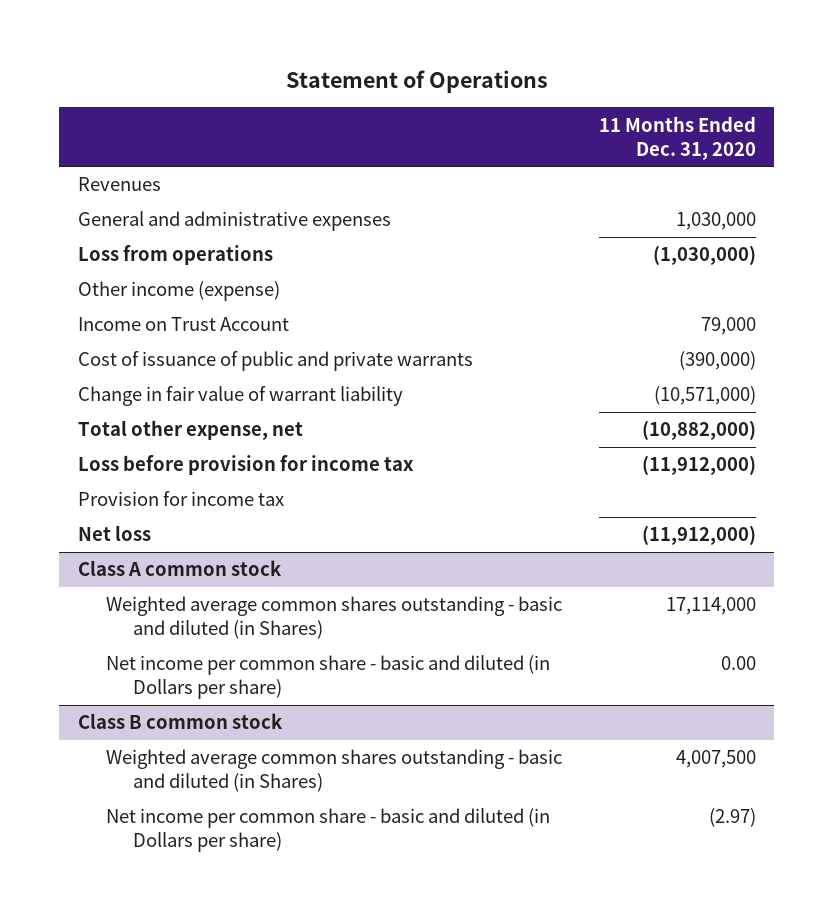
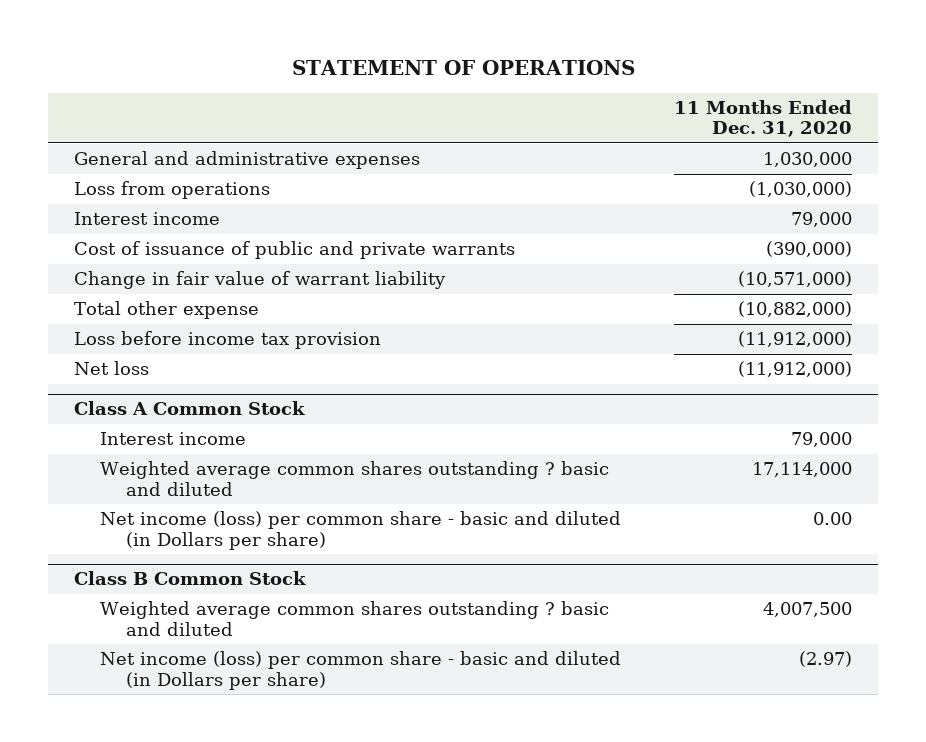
[285,70,548,94] Statement of Operations -> [291,60,635,76] STATEMENT OF OPERATIONS
[77,177,161,192] Revenues -> none
[77,281,280,302] Other income (expense) -> none
[77,317,289,332] Income on Trust Account -> none
none -> [74,212,221,226] Interest income
[77,491,284,507] Provision for income tax -> none
[77,420,303,441] Total other expense, net -> [74,301,260,320] Total other expense
[77,455,414,476] Loss before provision for income tax -> [74,331,382,350] Loss before income tax provision
[77,560,282,577] Class A common stock -> [74,401,306,416] Class A Common Stock
none -> [100,432,247,446] Interest income
[105,596,562,640] Weighted average common shares outstanding - basic and diluted (in Shares) -> [100,461,610,496] Weighted average common shares outstanding ? basic and diluted
[105,655,550,700] Net income per common share - basic and diluted (in Dollars per share) -> [100,511,622,550] Net income (loss) per common share - basic and diluted (in Dollars per share)
[77,713,283,730] Class B common stock -> [74,571,307,586] Class B Common Stock
[105,749,562,793] Weighted average common shares outstanding - basic and diluted (in Shares) -> [100,601,610,636] Weighted average common shares outstanding ? basic and diluted
[105,808,550,853] Net income per common share - basic and diluted (in Dollars per share) -> [100,651,622,690] Net income (loss) per common share - basic and diluted (in Dollars per share)

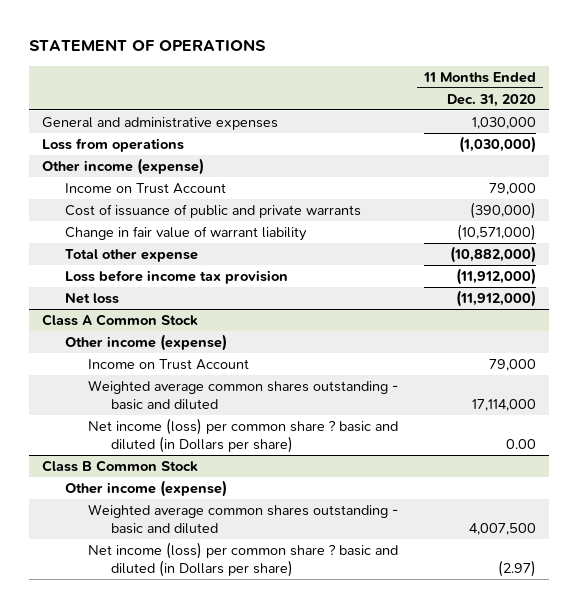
none -> [42,157,205,175] Other income (expense)
[74,212,221,226] Interest income -> [64,182,226,194] Income on Trust Account
none -> [64,333,227,351] Other income (expense)
[100,432,247,446] Interest income -> [87,358,249,370] Income on Trust Account
[100,461,610,496] Weighted average common shares outstanding ? basic and diluted -> [87,379,398,410] Weighted average common shares outstanding - basic and diluted
[100,511,622,550] Net income (loss) per common share - basic and diluted (in Dollars per share) -> [87,417,398,453] Net income (loss) per common share ? basic and diluted (in Dollars per share)
none -> [64,479,227,497] Other income (expense)
[100,601,610,636] Weighted average common shares outstanding ? basic and diluted -> [87,503,398,534] Weighted average common shares outstanding - basic and diluted
[100,651,622,690] Net income (loss) per common share - basic and diluted (in Dollars per share) -> [87,541,398,577] Net income (loss) per common share ? basic and diluted (in Dollars per share)

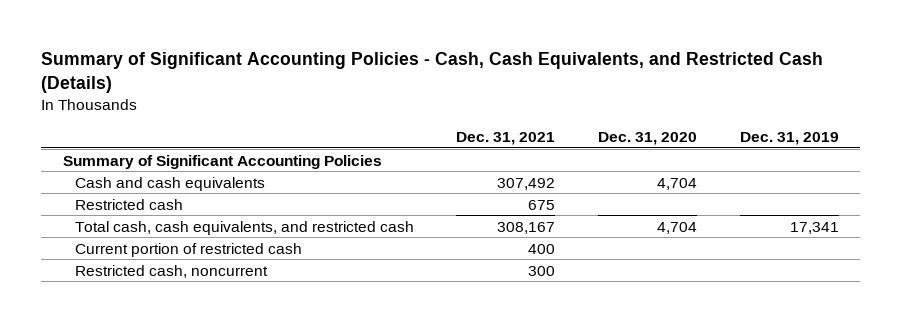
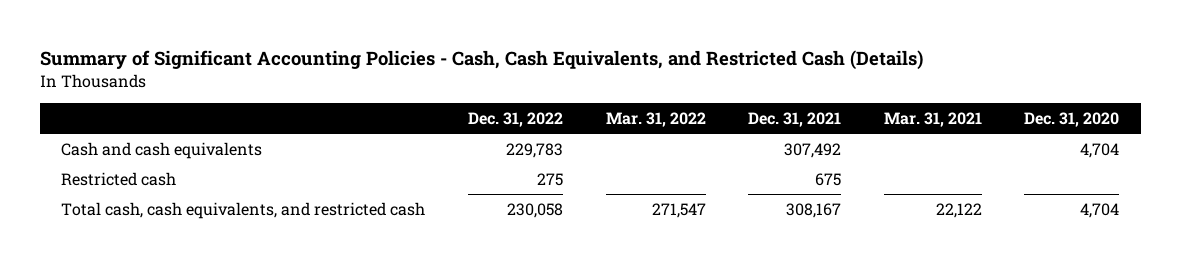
[739,131,839,145] Dec. 31, 2019 -> none
none -> [467,111,563,127] Dec. 31, 2022
none -> [605,111,706,127] Mar. 31, 2022
none -> [883,111,982,127] Mar. 31, 2021
[62,154,382,169] Summary of Significant Accounting Policies -> none
[74,242,302,257] Current portion of restricted cash -> none
[74,264,268,278] Restricted cash, noncurrent -> none

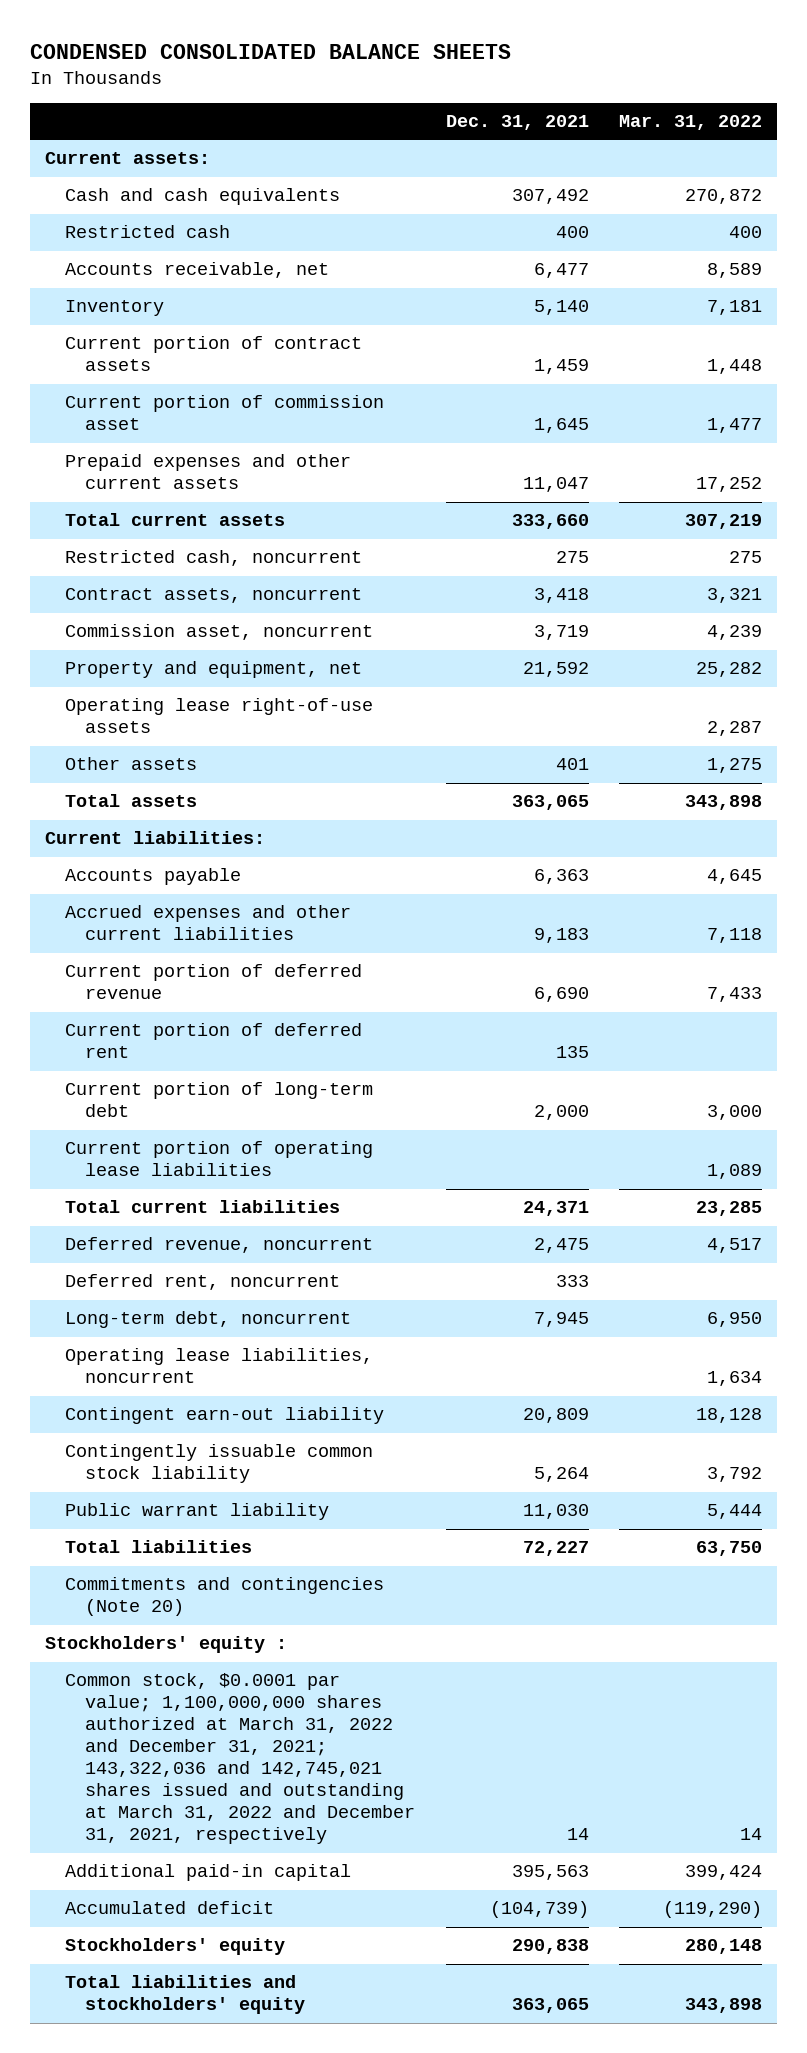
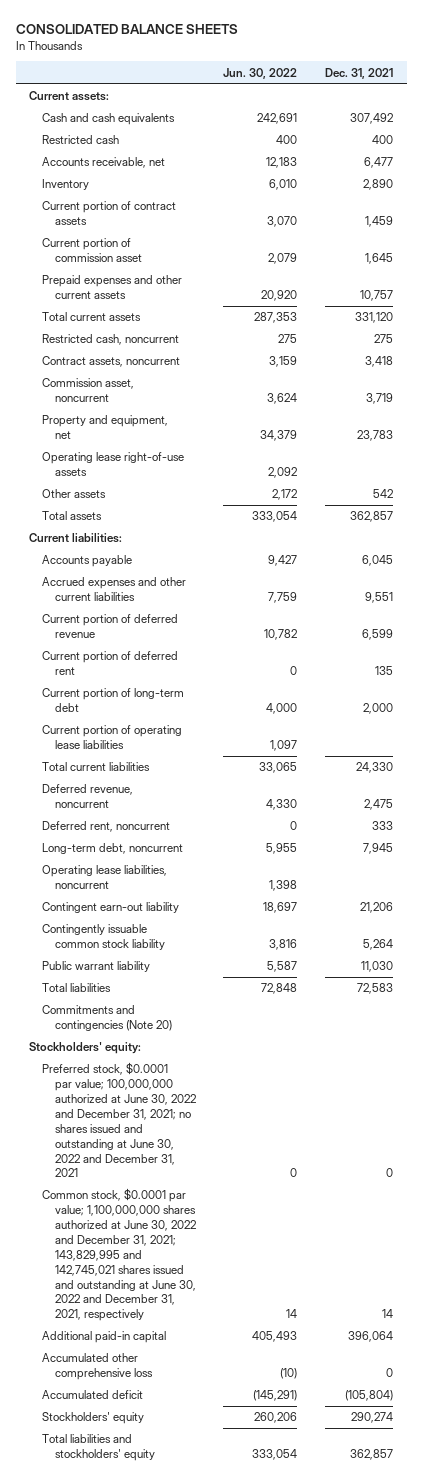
[30,44,512,60] CONDENSED CONSOLIDATED BALANCE SHEETS -> [15,23,238,34] CONSOLIDATED BALANCE SHEETS
[618,115,762,131] Mar. 31, 2022 -> none
none -> [223,67,298,79] Jun. 30, 2022
[533,300,589,316] 5,140 -> [363,179,394,191] 2,890
[522,477,589,493] 11,047 -> [360,290,394,302] 10,757
[511,514,589,530] 333,660 -> [355,312,394,324] 331,120
[522,662,589,678] 21,592 -> [357,430,394,442] 23,783
[555,758,589,771] 401 -> [373,489,394,499] 542
[511,795,589,811] 363,065 -> [350,511,394,523] 362,857
[533,869,589,885] 6,363 -> [362,555,394,567] 6,045
[533,928,589,944] 9,183 -> [365,592,394,604] 9,551
[533,987,589,1003] 6,690 -> [362,629,394,641] 6,599
[522,1201,589,1217] 24,371 -> [356,762,394,774] 24,330
[522,1408,589,1424] 20,809 -> [360,902,394,914] 21,206
[522,1541,589,1557] 72,227 -> [357,983,394,995] 72,583
[45,1636,288,1654] Stockholders' equity : -> [29,1042,142,1055] Stockholders' equity:
none -> [42,1062,196,1178] Preferred stock, $0.0001 par value; 100,000,000 authorized at June 30, 2022 and December 31, 2021; no shares issued and outstanding at June 30, 2022 and December 31, 2021
[65,1673,416,1845] Common stock, $0.0001 par value; 1,100,000,000 shares authorized at March 31, 2022 and December 31, 2021; 143,322,036 and 142,745,021 shares issued and outstanding at March 31, 2022 and December 31, 2021, respectively -> [42,1188,196,1322] Common stock, $0.0001 par value; 1,100,000,000 shares authorized at June 30, 2022 and December 31, 2021; 143,829,995 and 142,745,021 shares issued and outstanding at June 30, 2022 and December 31, 2021, respectively
[511,1865,589,1881] 395,563 -> [348,1331,394,1343] 396,064
none -> [42,1353,153,1381] Accumulated other comprehensive loss
[489,1901,589,1919] (104,739) -> [345,1390,394,1402] (105,804)
[511,1939,589,1955] 290,838 -> [351,1412,394,1424] 290,274
[511,1998,589,2014] 363,065 -> [350,1449,394,1461] 362,857

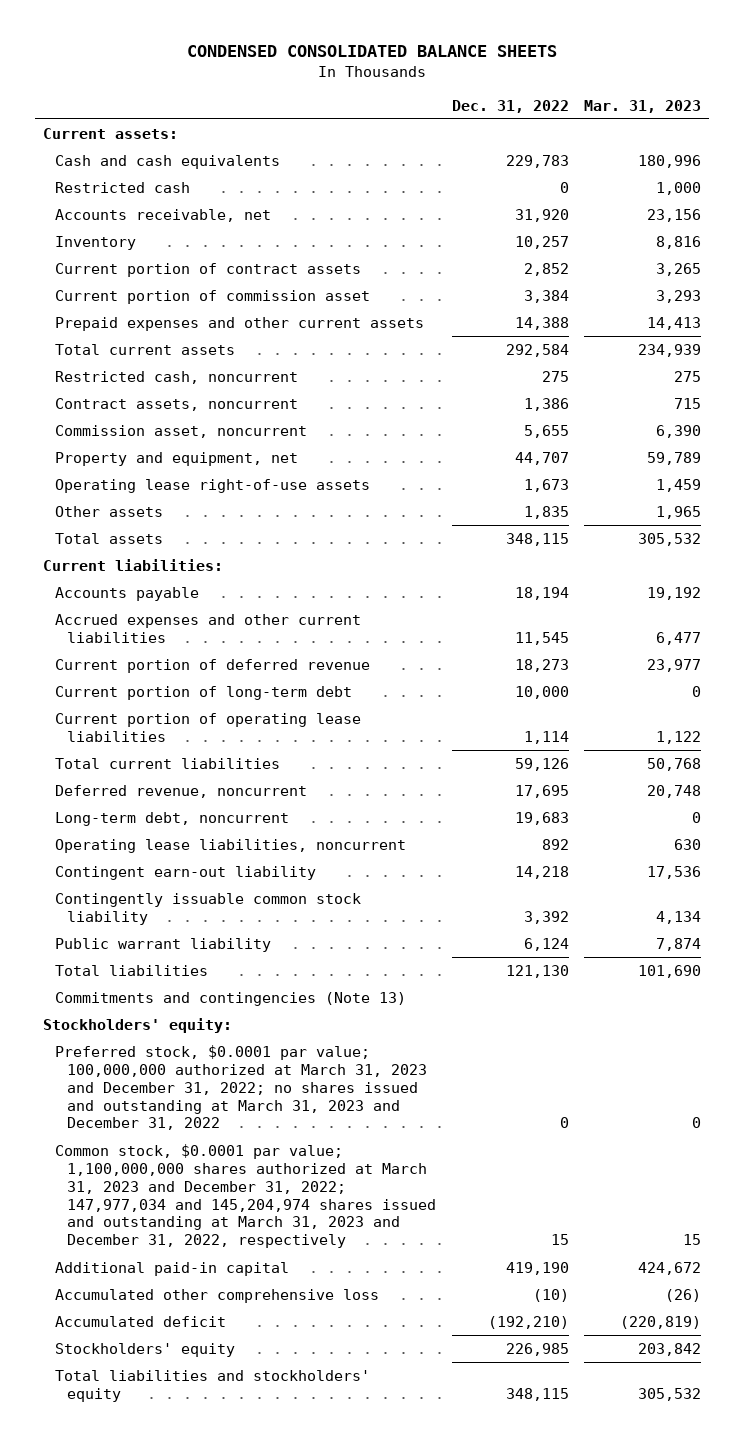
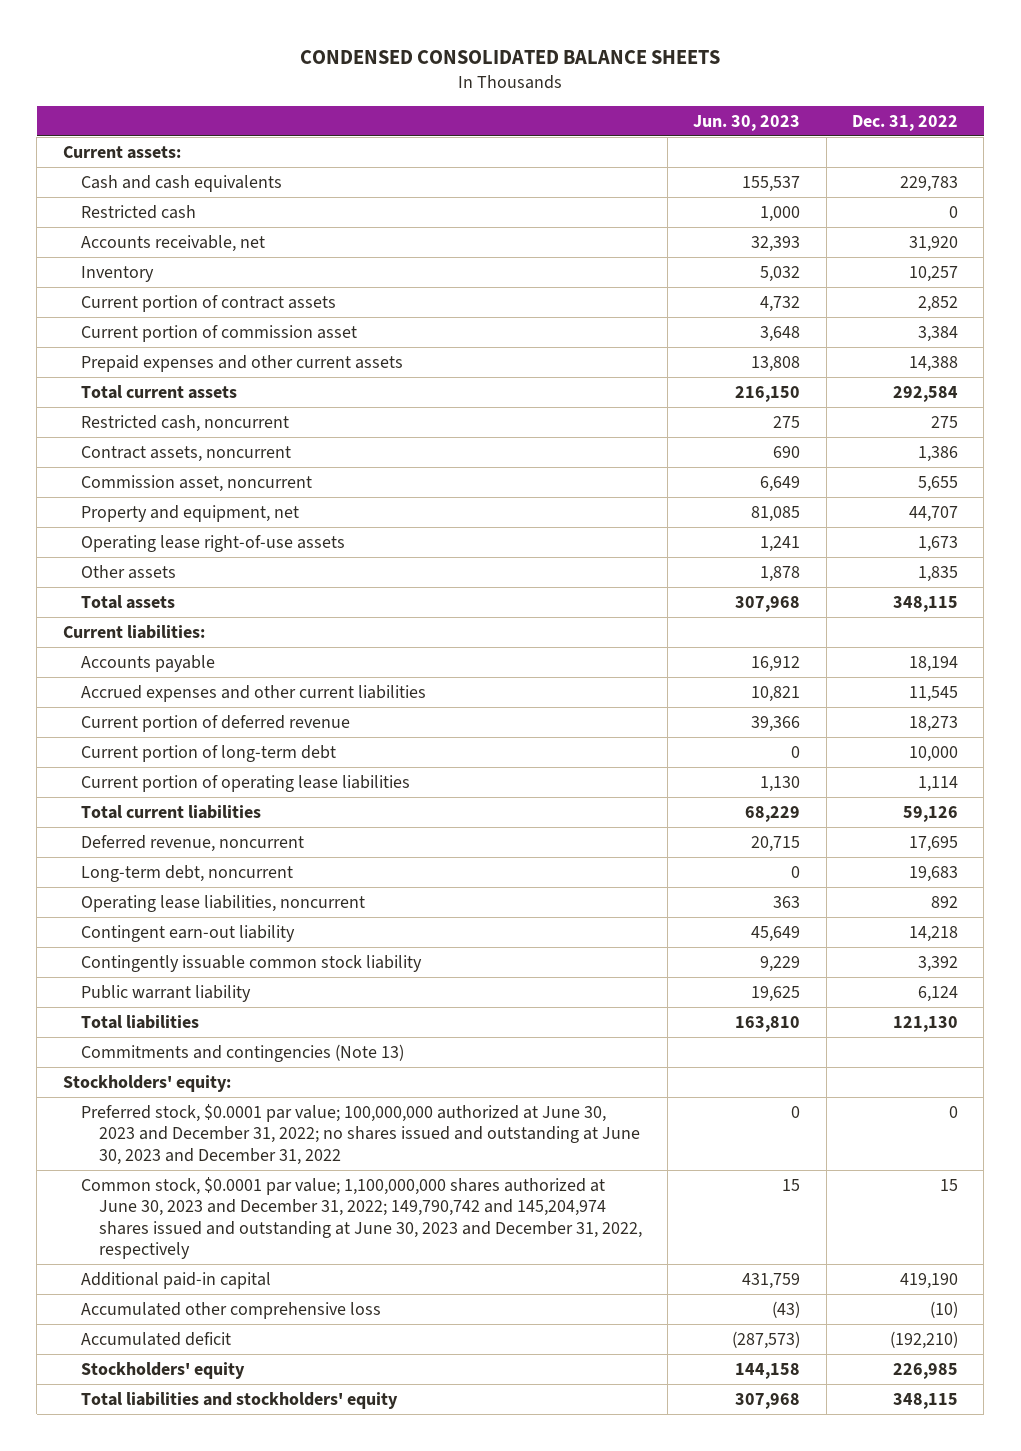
[584,99,702,113] Mar. 31, 2023 -> none
none -> [693,114,801,131] Jun. 30, 2023
[54,1044,427,1131] Preferred stock, $0.0001 par value; 100,000,000 authorized at March 31, 2023 and December 31, 2022; no shares issued and outstanding at March 31, 2023 and December 31, 2022 -> [80,1103,640,1165] Preferred stock, $0.0001 par value; 100,000,000 authorized at June 30, 2023 and December 31, 2022; no shares issued and outstanding at June 30, 2023 and December 31, 2022
[54,1143,436,1249] Common stock, $0.0001 par value; 1,100,000,000 shares authorized at March 31, 2023 and December 31, 2022; 147,977,034 and 145,204,974 shares issued and outstanding at March 31, 2023 and December 31, 2022, respectively -> [80,1176,642,1260] Common stock, $0.0001 par value; 1,100,000,000 shares authorized at June 30, 2023 and December 31, 2022; 149,790,742 and 145,204,974 shares issued and outstanding at June 30, 2023 and December 31, 2022, respectively

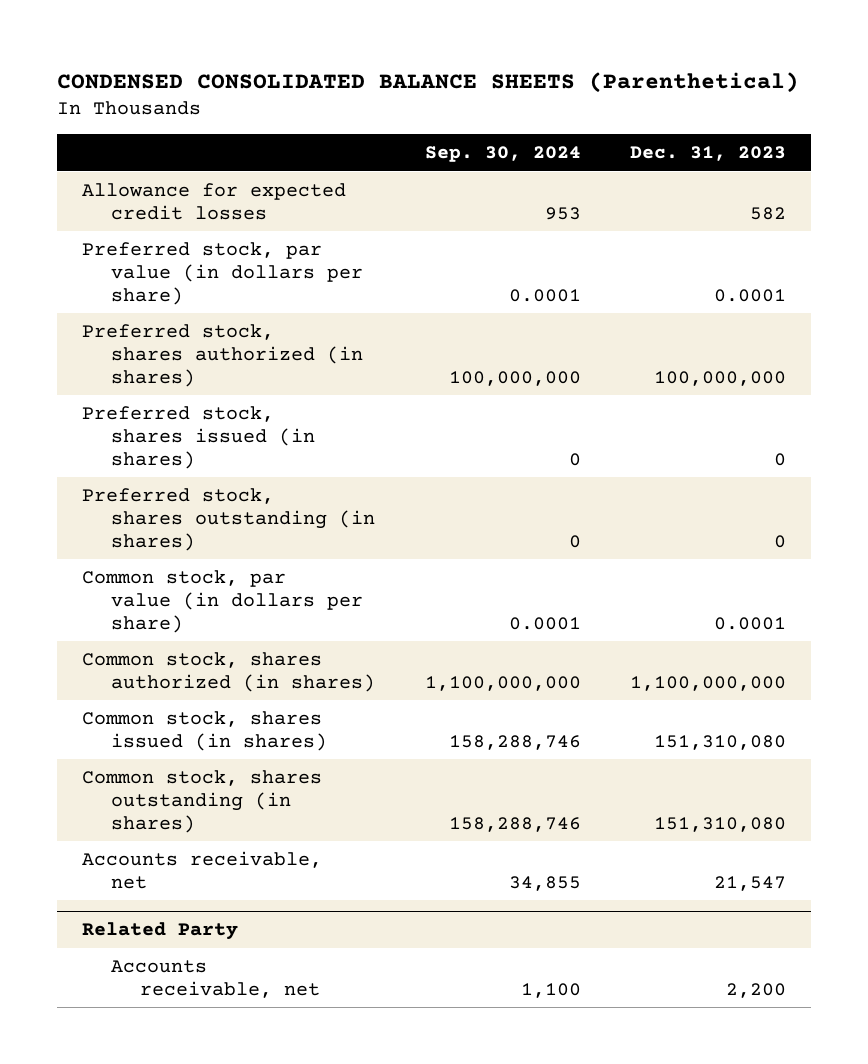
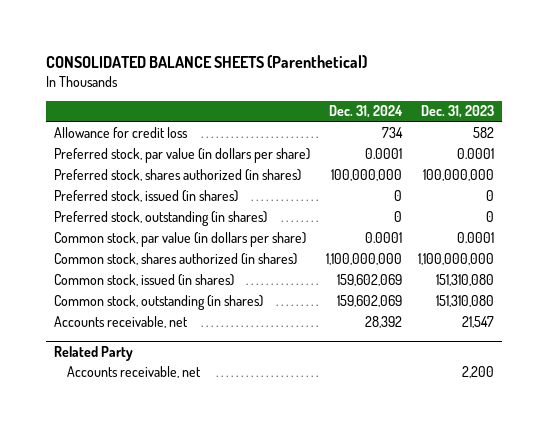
[56,71,799,93] CONDENSED CONSOLIDATED BALANCE SHEETS (Parenthetical) -> [46,54,368,68] CONSOLIDATED BALANCE SHEETS (Parenthetical)
[424,146,581,163] Sep. 30, 2024 -> none
none -> [329,105,404,119] Dec. 31, 2024
[81,182,346,220] Allowance for expected credit losses -> [54,127,189,139] Allowance for credit loss
[81,405,315,469] Preferred stock, shares issued (in shares) -> [54,190,239,203] Preferred stock, issued (in shares)
[81,487,375,551] Preferred stock, shares outstanding (in shares) -> [54,211,268,227] Preferred stock, outstanding (in shares)
[81,710,327,751] Common stock, shares issued (in shares) -> [54,274,235,287] Common stock, issued (in shares)
[81,769,322,833] Common stock, shares outstanding (in shares) -> [54,295,264,311] Common stock, outstanding (in shares)

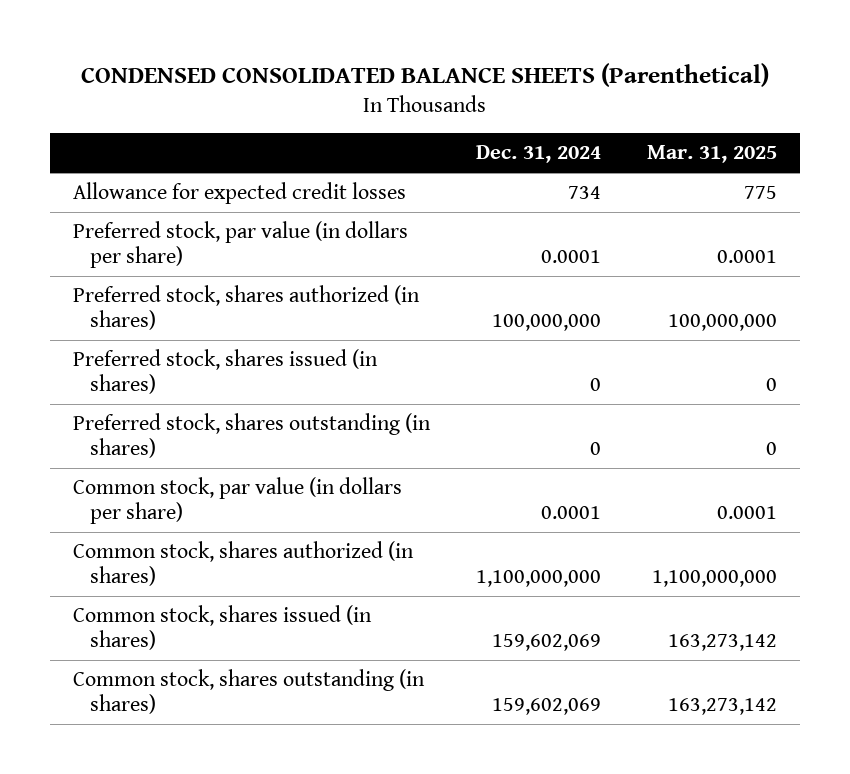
[46,54,368,68] CONSOLIDATED BALANCE SHEETS (Parenthetical) -> [81,62,770,87] CONDENSED CONSOLIDATED BALANCE SHEETS (Parenthetical)
[420,105,494,119] Dec. 31, 2023 -> none
none -> [647,145,778,164] Mar. 31, 2025
[54,127,189,139] Allowance for credit loss -> [72,182,406,205] Allowance for expected credit losses
[54,190,239,203] Preferred stock, issued (in shares) -> [72,349,378,394] Preferred stock, shares issued (in shares)
[54,211,268,227] Preferred stock, outstanding (in shares) -> [72,413,431,458] Preferred stock, shares outstanding (in shares)
[54,316,189,329] Accounts receivable, net -> none
[54,345,134,361] Related Party -> none
[67,366,202,379] Accounts receivable, net -> none
[54,274,235,287] Common stock, issued (in shares) -> [72,605,372,650] Common stock, shares issued (in shares)
[54,295,264,311] Common stock, outstanding (in shares) -> [72,669,425,714] Common stock, shares outstanding (in shares)

